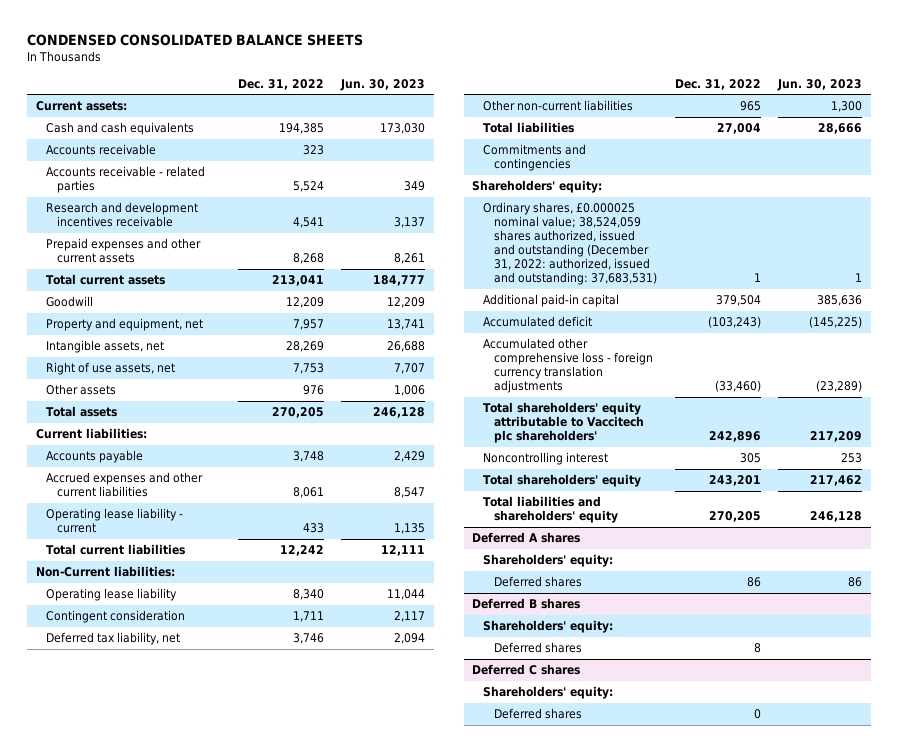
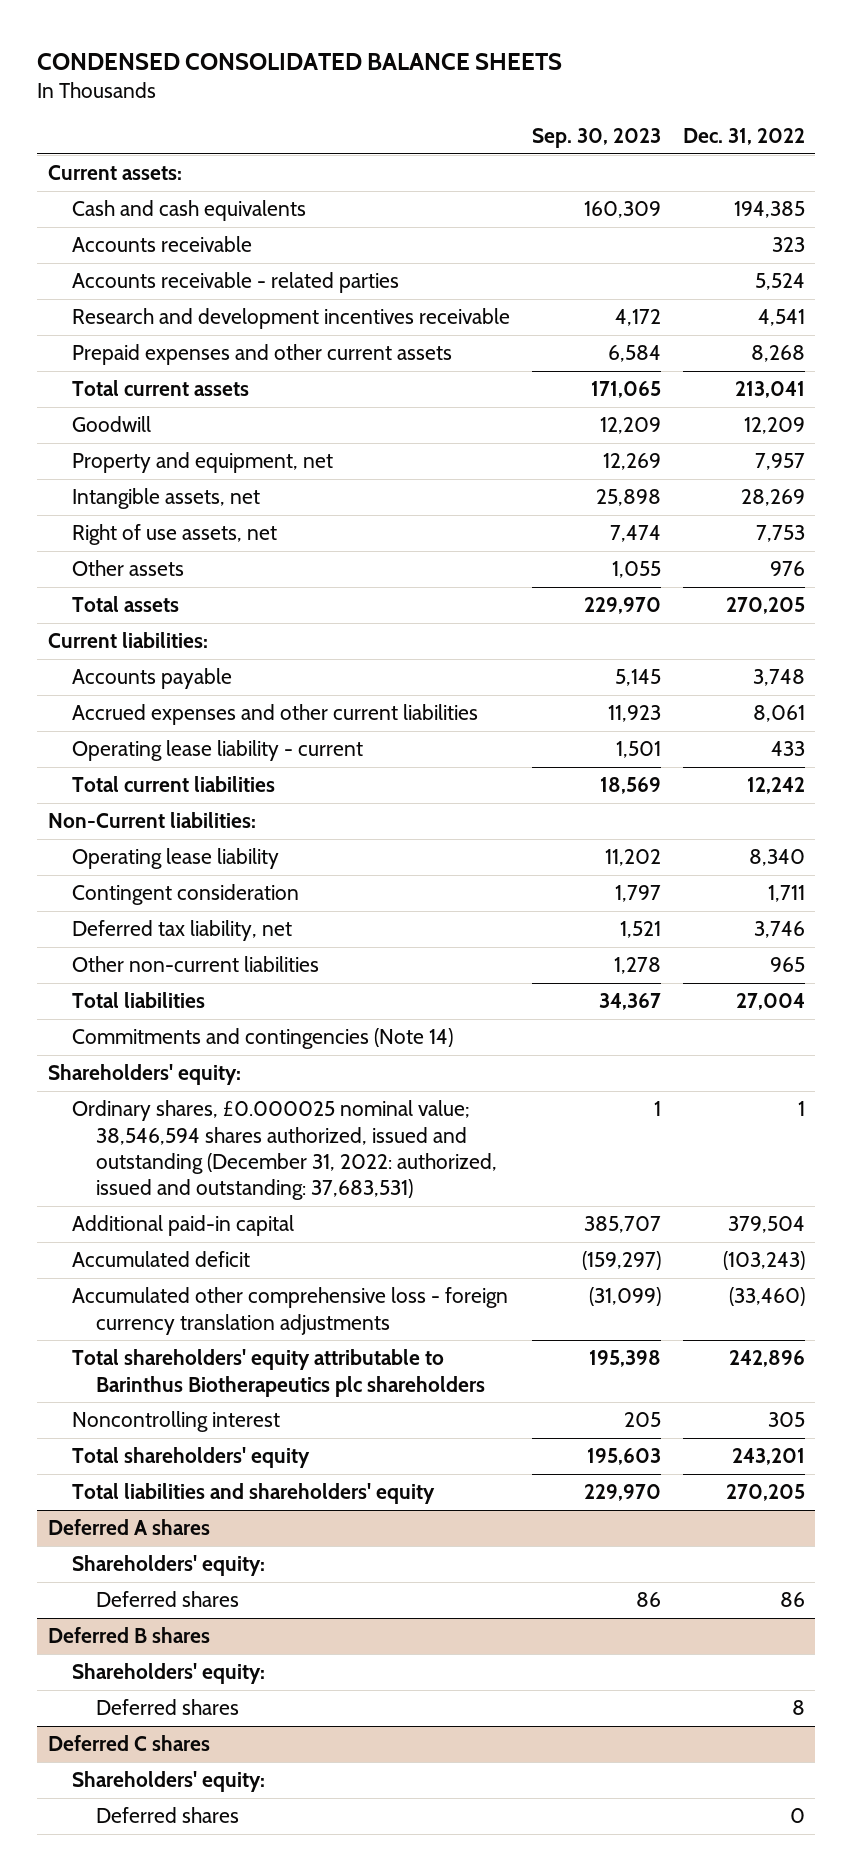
[340,78,426,91] Jun. 30, 2023 -> none
none -> [531,128,661,149] Sep. 30, 2023
[483,144,587,172] Commitments and contingencies -> [72,1028,454,1050] Commitments and contingencies (Note 14)
[483,202,657,286] Ordinary shares, £0.000025 nominal value; 38,524,059 shares authorized, issued and outstanding (December 31, 2022: authorized, issued and outstanding: 37,683,531) -> [72,1100,498,1201] Ordinary shares, £0.000025 nominal value; 38,546,594 shares authorized, issued and outstanding (December 31, 2022: authorized, issued and outstanding: 37,683,531)
[483,402,644,444] Total shareholders' equity attributable to Vaccitech plc shareholders' -> [72,1349,486,1397] Total shareholders' equity attributable to Barinthus Biotherapeutics plc shareholders

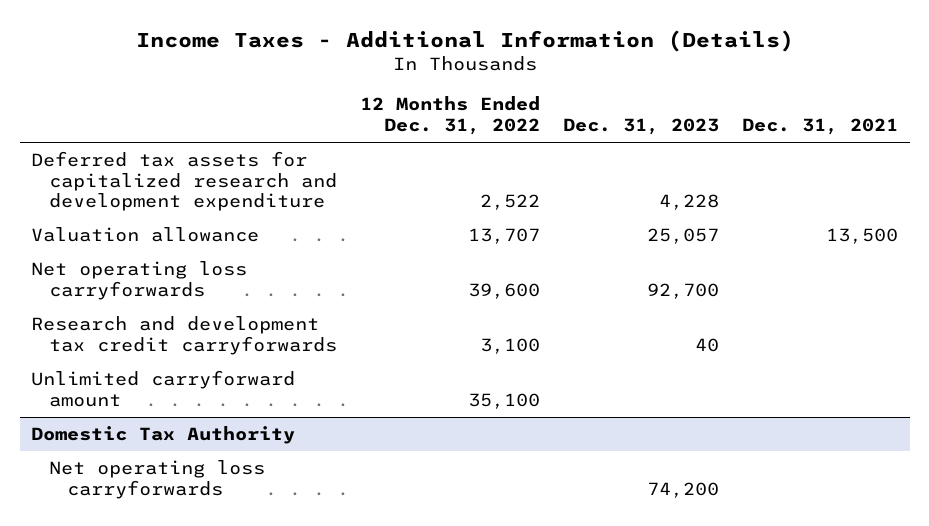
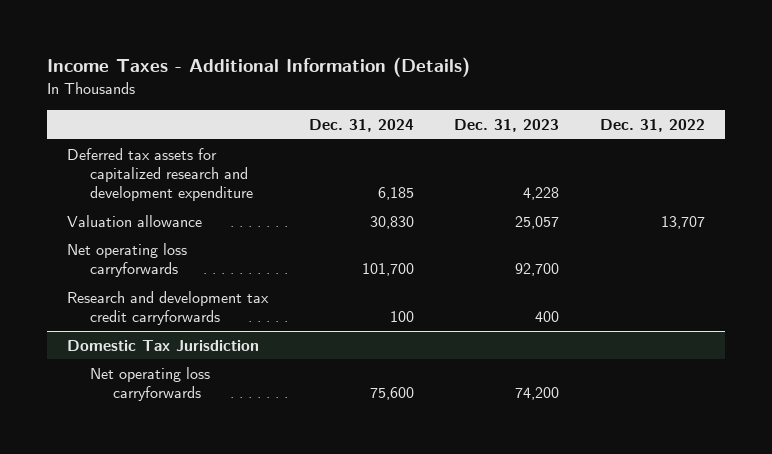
[360,96,541,136] 12 Months Ended Dec. 31, 2022 -> none
[742,118,899,136] Dec. 31, 2021 -> none
none -> [308,119,414,133] Dec. 31, 2024
none -> [599,119,705,133] Dec. 31, 2022
[31,370,296,407] Unlimited carryforward amount -> none
[695,337,720,352] 40 -> [535,311,560,323] 400
[31,426,296,445] Domestic Tax Authority -> [67,339,260,351] Domestic Tax Jurisdiction

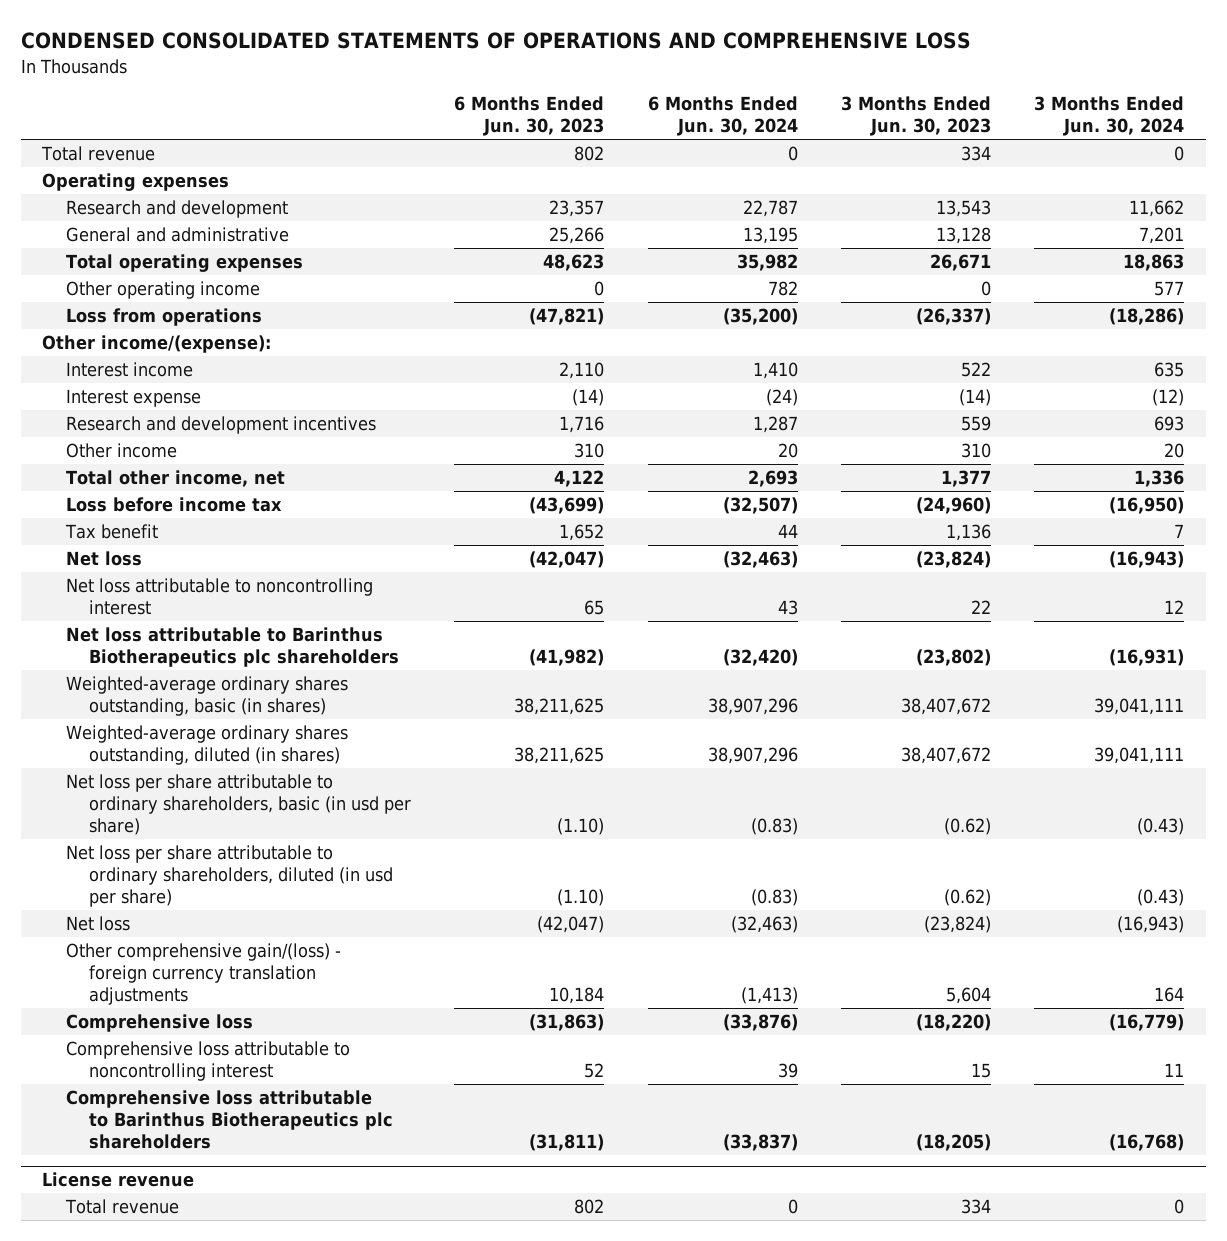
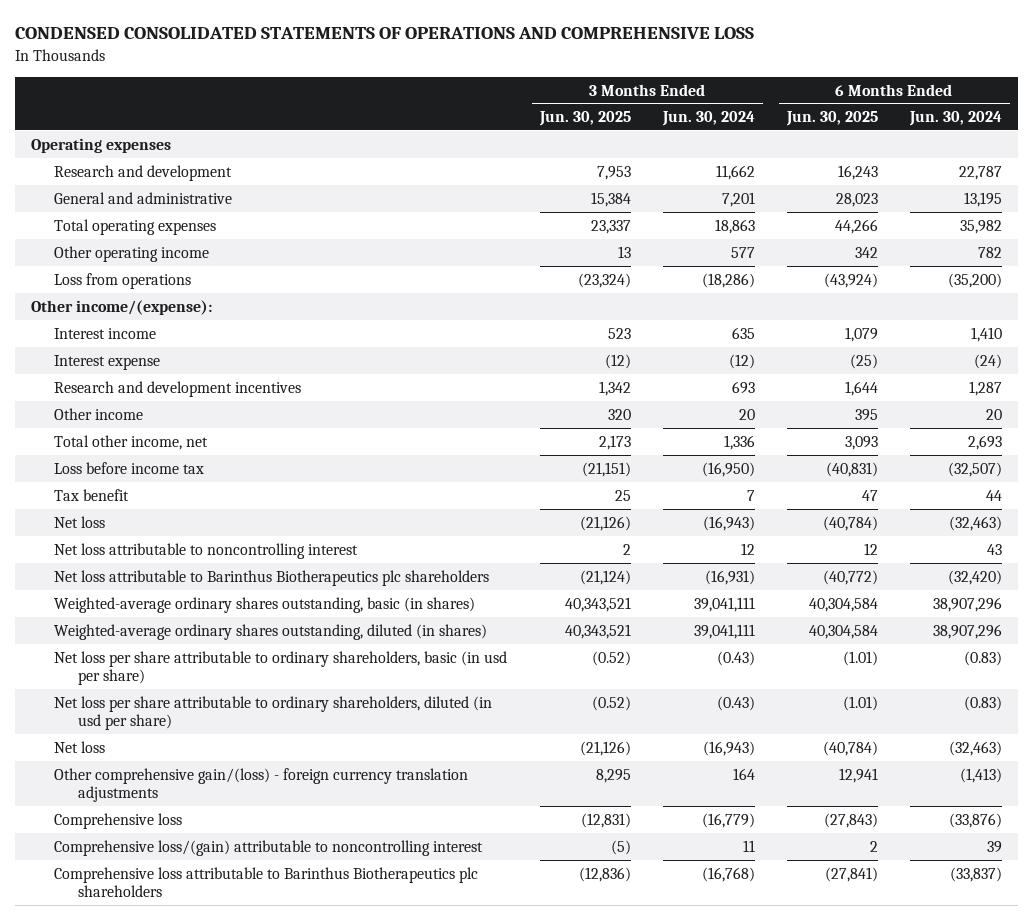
[454,96,605,137] 6 Months Ended Jun. 30, 2023 -> none
[841,96,992,137] 3 Months Ended Jun. 30, 2023 -> none
none -> [538,111,631,127] Jun. 30, 2025
none -> [785,111,878,127] Jun. 30, 2025
[41,145,156,161] Total revenue -> none
[65,1040,350,1082] Comprehensive loss attributable to noncontrolling interest -> [54,839,484,856] Comprehensive loss/(gain) attributable to noncontrolling interest
[42,1171,195,1187] License revenue -> none
[64,1198,179,1214] Total revenue -> none

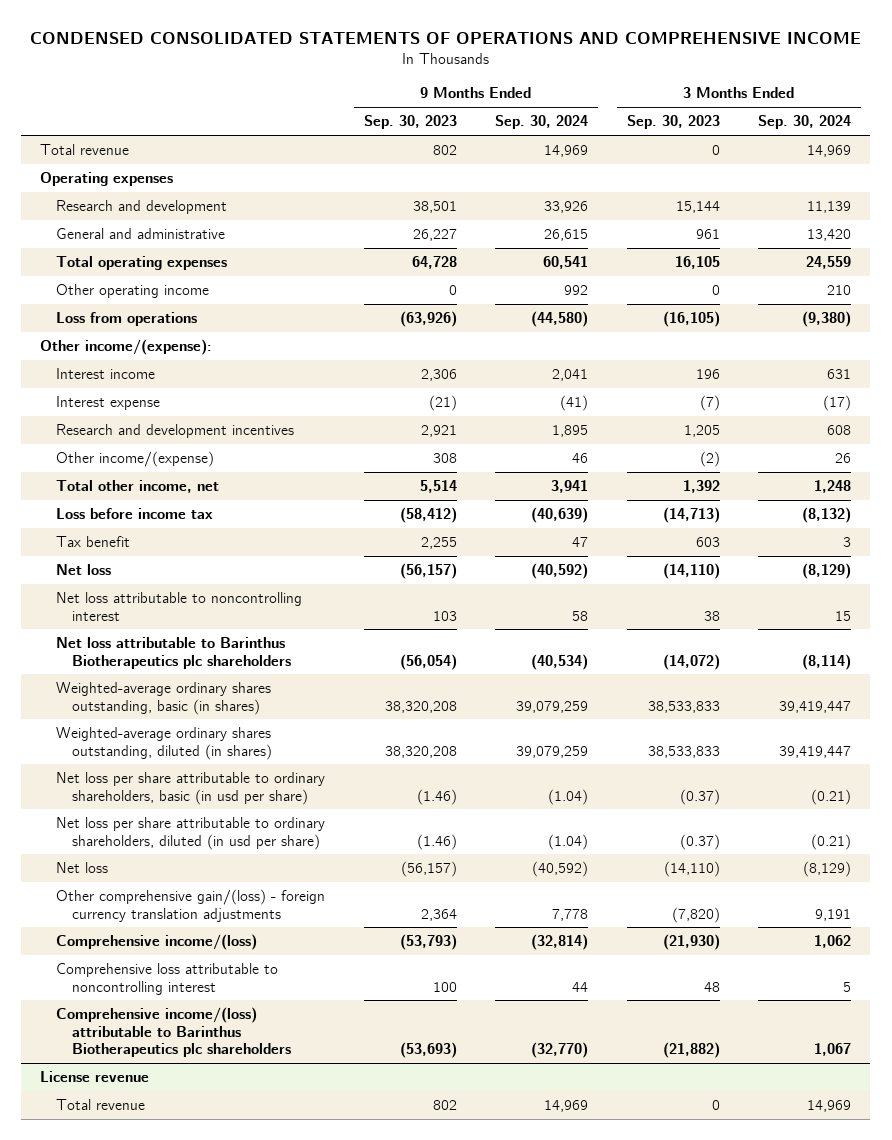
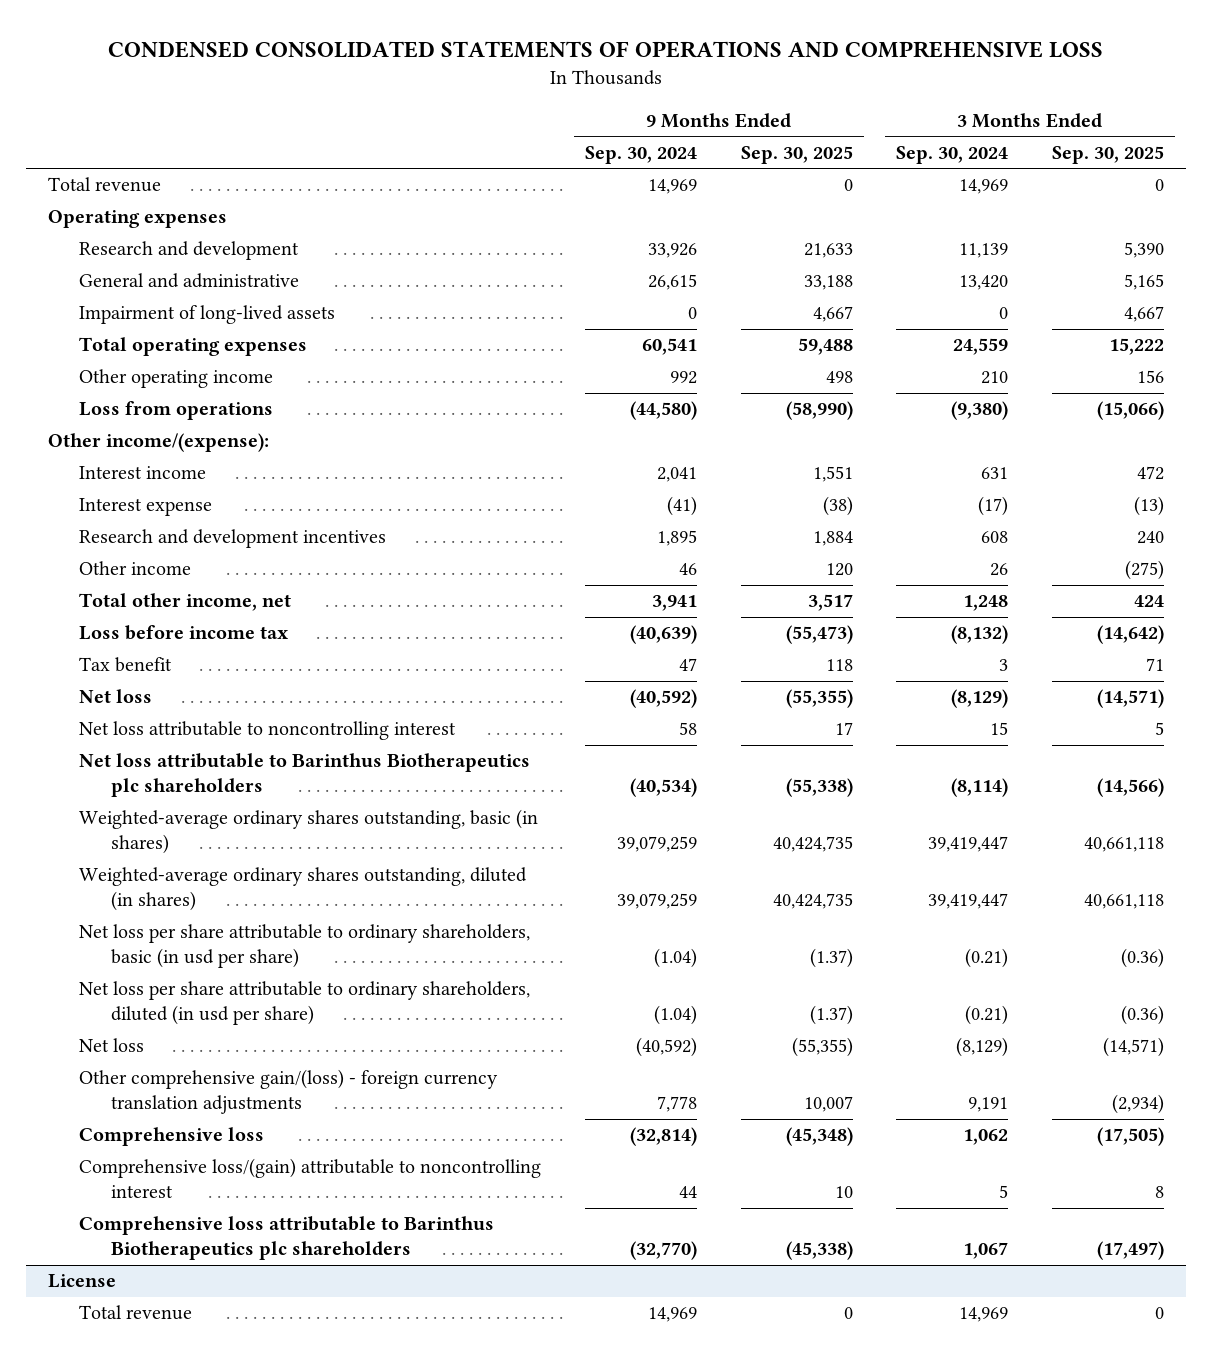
[29,32,861,45] CONDENSED CONSOLIDATED STATEMENTS OF OPERATIONS AND COMPREHENSIVE INCOME -> [107,41,1103,59] CONDENSED CONSOLIDATED STATEMENTS OF OPERATIONS AND COMPREHENSIVE LOSS
[363,115,457,130] Sep. 30, 2023 -> none
[626,115,720,130] Sep. 30, 2023 -> none
none -> [740,145,853,164] Sep. 30, 2025
none -> [1052,145,1165,164] Sep. 30, 2025
none -> [79,305,336,325] Impairment of long-lived assets
[56,451,215,468] Other income/(expense) -> [79,561,192,576] Other income
[56,934,258,951] Comprehensive income/(loss) -> [79,1127,265,1147] Comprehensive loss
[56,963,279,995] Comprehensive loss attributable to noncontrolling interest -> [79,1158,542,1199] Comprehensive loss/(gain) attributable to noncontrolling interest
[56,1007,291,1058] Comprehensive income/(loss) attributable to Barinthus Biotherapeutics plc shareholders -> [79,1216,495,1261] Comprehensive loss attributable to Barinthus Biotherapeutics plc shareholders
[40,1071,150,1083] License revenue -> [47,1274,116,1289] License

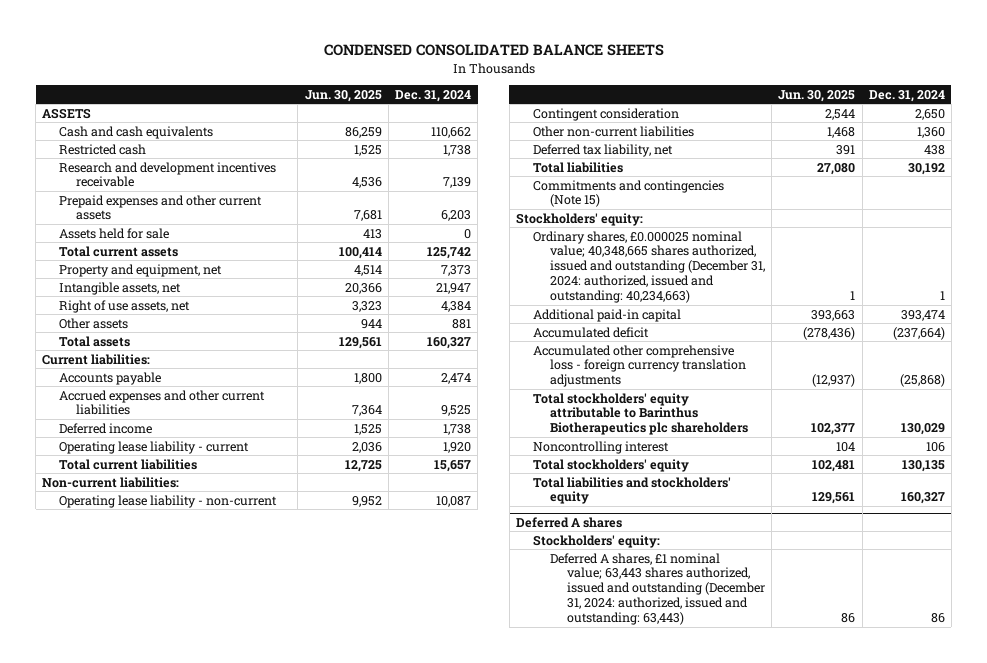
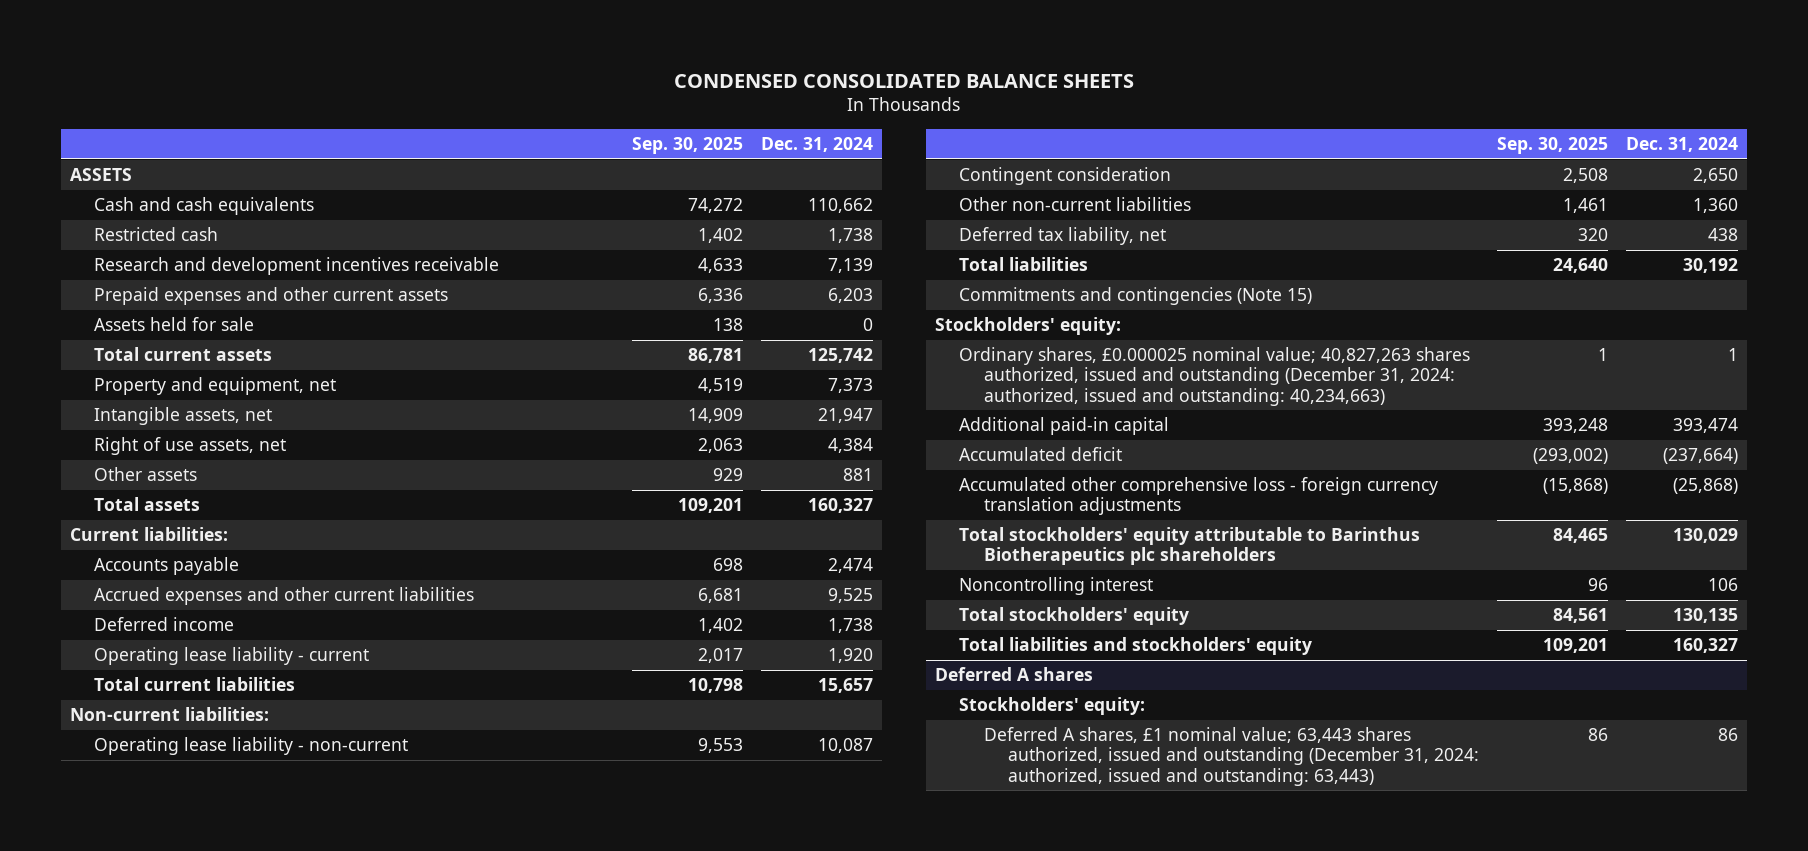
[304,89,382,102] Jun. 30, 2025 -> none
none -> [632,137,744,155] Sep. 30, 2025
[533,230,765,304] Ordinary shares, £0.000025 nominal value; 40,348,665 shares authorized, issued and outstanding (December 31, 2024: authorized, issued and outstanding: 40,234,663) -> [959,347,1471,406] Ordinary shares, £0.000025 nominal value; 40,827,263 shares authorized, issued and outstanding (December 31, 2024: authorized, issued and outstanding: 40,234,663)

